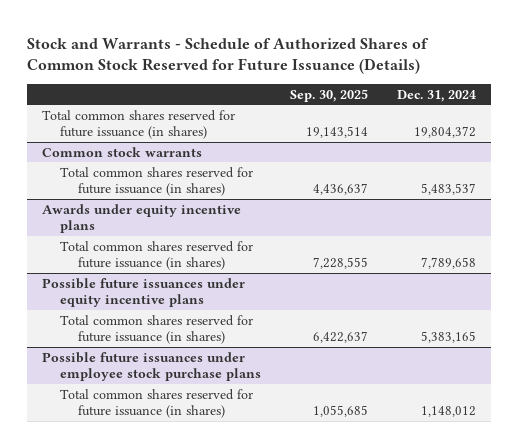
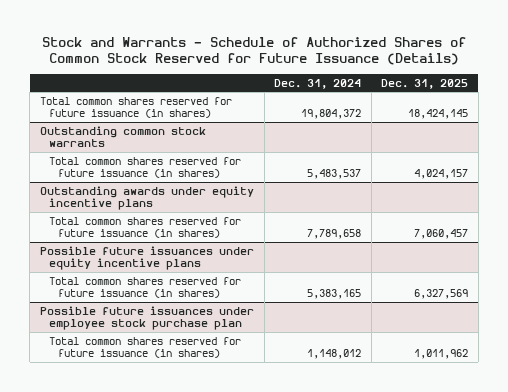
[290,88,369,102] Sep. 30, 2025 -> none
none -> [381,78,469,89] Dec. 31, 2025
[41,146,202,157] Common stock warrants -> [39,125,206,148] Outstanding common stock warrants
[41,203,241,234] Awards under equity incentive plans -> [39,185,254,211] Outstanding awards under equity incentive plans
[41,351,261,382] Possible future issuances under employee stock purchase plans -> [39,305,254,331] Possible future issuances under employee stock purchase plan

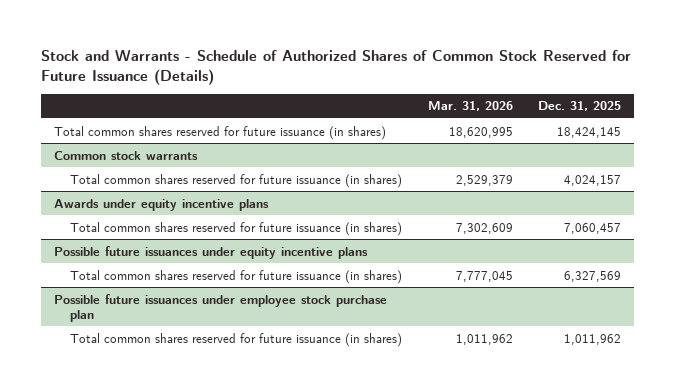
[274,78,362,89] Dec. 31, 2024 -> none
none -> [427,101,513,112] Mar. 31, 2026
[39,125,206,148] Outstanding common stock warrants -> [53,150,198,160] Common stock warrants
[39,185,254,211] Outstanding awards under equity incentive plans -> [53,198,269,211] Awards under equity incentive plans

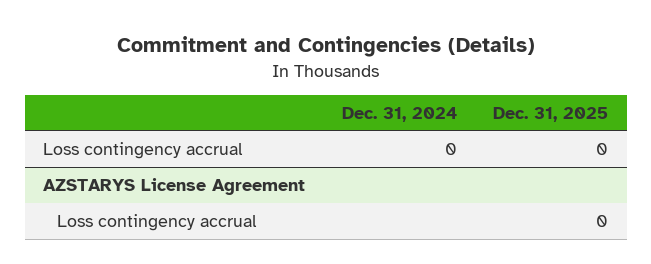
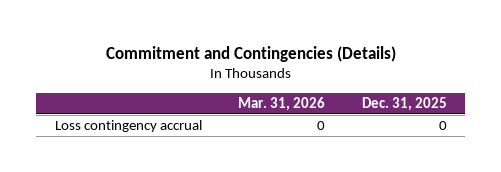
[341,106,457,122] Dec. 31, 2024 -> none
none -> [238,96,326,111] Mar. 31, 2026
[42,177,305,195] AZSTARYS License Agreement -> none
[56,213,257,231] Loss contingency accrual -> none

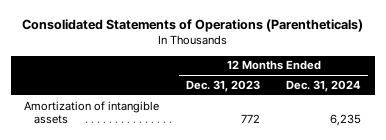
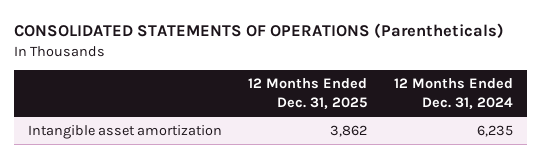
[21,18,363,32] Consolidated Statements of Operations (Parentheticals) -> [14,23,505,39] CONSOLIDATED STATEMENTS OF OPERATIONS (Parentheticals)
[185,80,260,93] Dec. 31, 2023 -> none
none -> [248,78,368,109] 12 Months Ended Dec. 31, 2025
[24,100,160,125] Amortization of intangible assets -> [27,125,222,140] Intangible asset amortization

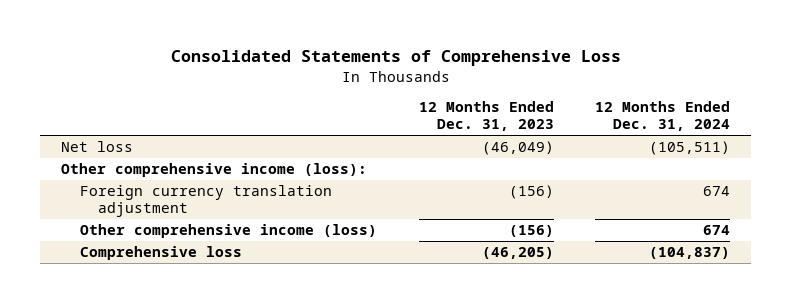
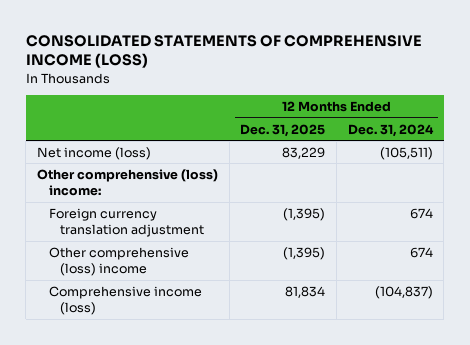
[170,50,621,67] Consolidated Statements of Comprehensive Loss -> [25,34,422,69] CONSOLIDATED STATEMENTS OF COMPREHENSIVE INCOME (LOSS)
[418,101,554,132] 12 Months Ended Dec. 31, 2023 -> none
none -> [240,123,326,137] Dec. 31, 2025
[61,141,134,153] Net loss -> [37,146,152,160] Net income (loss)
[61,163,368,178] Other comprehensive income (loss): -> [37,168,219,196] Other comprehensive (loss) income:
[79,224,377,239] Other comprehensive income (loss) -> [48,246,189,276] Other comprehensive (loss) income
[79,246,242,261] Comprehensive loss -> [48,285,202,315] Comprehensive income (loss)

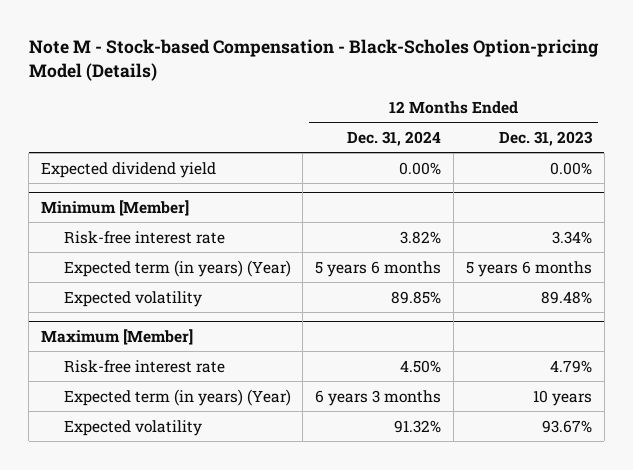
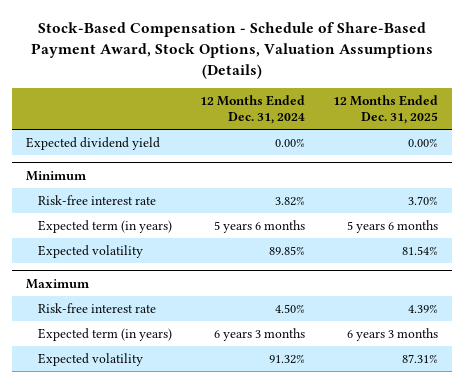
[28,38,599,81] Note M - Stock-based Compensation - Black-Scholes Option-pricing Model (Details) -> [30,21,433,79] Stock-Based Compensation - Schedule of Share-Based Payment Award, Stock Options, Valuation Assumptions (Details)
[498,130,593,146] Dec. 31, 2023 -> none
none -> [332,95,438,124] 12 Months Ended Dec. 31, 2025
[40,199,189,216] Minimum [Member] -> [26,170,88,181] Minimum
[63,259,291,277] Expected term (in years) (Year) -> [38,219,173,233] Expected term (in years)
[40,328,193,345] Maximum [Member] -> [26,278,91,289] Maximum
[63,388,291,406] Expected term (in years) (Year) -> [38,327,173,341] Expected term (in years)

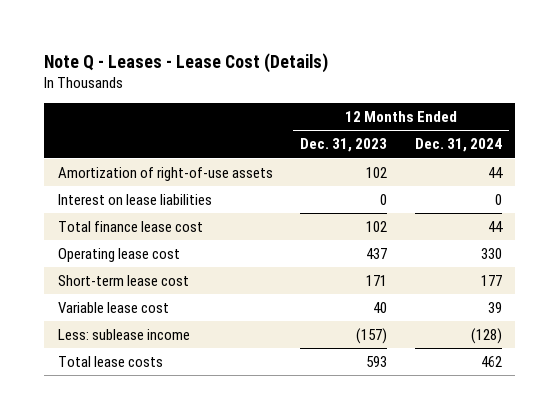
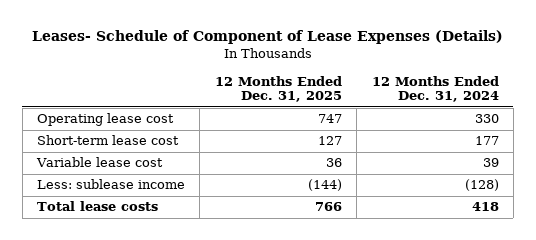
[44,52,329,73] Note Q - Leases - Lease Cost (Details) -> [31,30,503,45] Leases- Schedule of Component of Lease Expenses (Details)
[300,138,388,153] Dec. 31, 2023 -> none
none -> [214,75,342,103] 12 Months Ended Dec. 31, 2025
[57,166,273,181] Amortization of right-of-use assets -> none
[57,193,212,205] Interest on lease liabilities -> none
[57,220,203,232] Total finance lease cost -> none
[480,355,502,367] 462 -> [471,202,499,212] 418

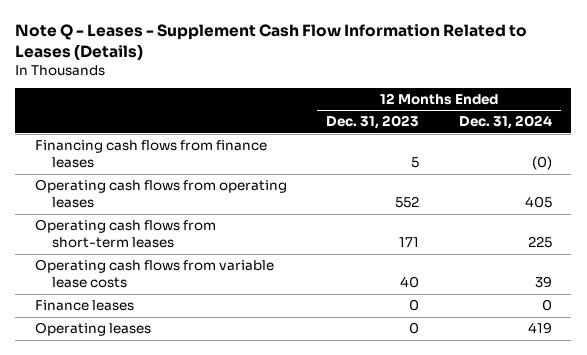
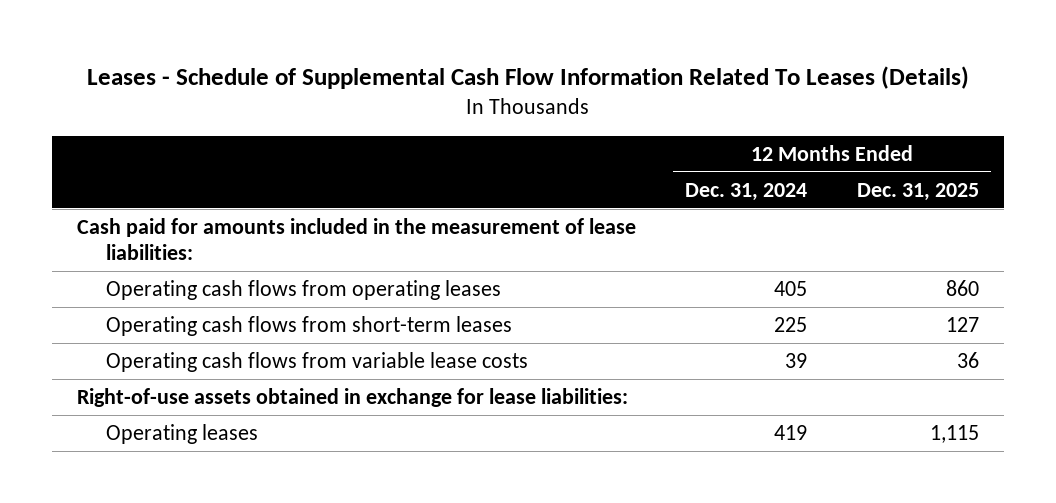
[15,24,528,60] Note Q - Leases - Supplement Cash Flow Information Related to Leases (Details) -> [86,66,969,90] Leases - Schedule of Supplemental Cash Flow Information Related To Leases (Details)
[326,115,420,130] Dec. 31, 2023 -> none
none -> [856,182,979,201] Dec. 31, 2025
[35,140,268,169] Financing cash flows from finance leases -> none
none -> [76,218,636,261] Cash paid for amounts included in the measurement of lease liabilities:
[35,300,135,312] Finance leases -> none
none -> [76,388,628,408] Right-of-use assets obtained in exchange for lease liabilities:

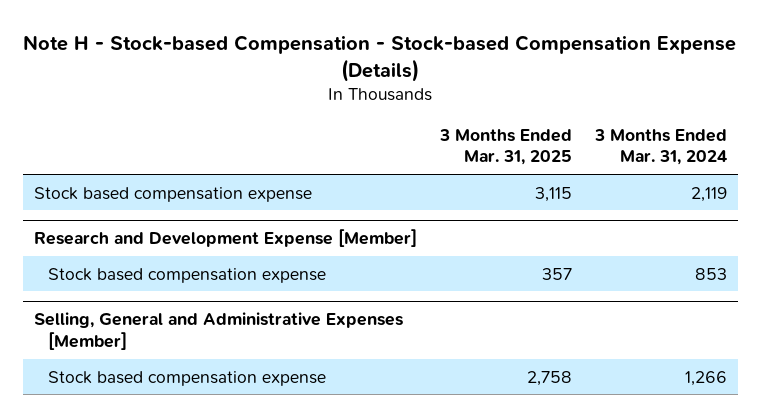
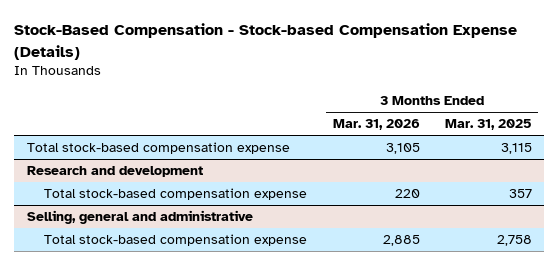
[23,34,737,82] Note H - Stock-based Compensation - Stock-based Compensation Expense (Details) -> [14,23,518,60] Stock-Based Compensation - Stock-based Compensation Expense (Details)
[593,128,727,166] 3 Months Ended Mar. 31, 2024 -> none
none -> [332,119,420,131] Mar. 31, 2026
[34,186,313,202] Stock based compensation expense -> [26,142,290,155] Total stock-based compensation expense
[34,229,418,248] Research and Development Expense [Member] -> [26,166,203,178] Research and development
[47,267,326,283] Stock based compensation expense -> [44,188,308,201] Total stock-based compensation expense
[34,312,404,351] Selling, General and Administrative Expenses [Member] -> [26,210,253,225] Selling, general and administrative
[47,370,326,386] Stock based compensation expense -> [44,234,308,247] Total stock-based compensation expense

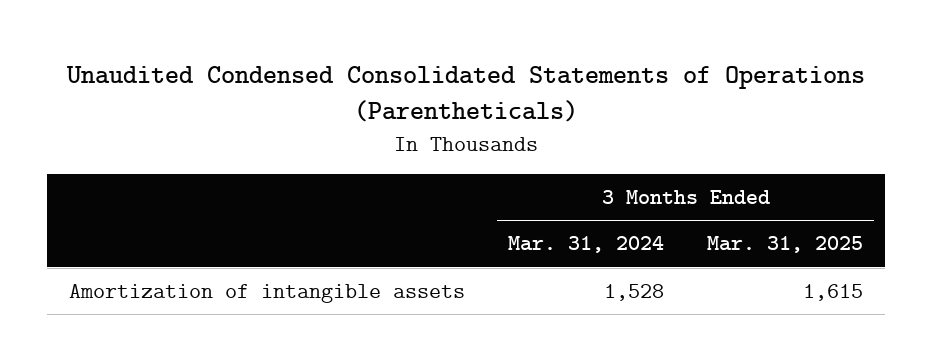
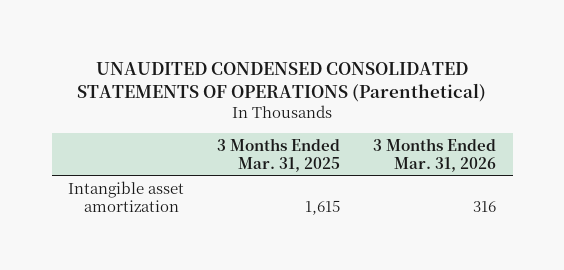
[66,66,866,123] Unaudited Condensed Consolidated Statements of Operations (Parentheticals) -> [77,61,487,103] UNAUDITED CONDENSED CONSOLIDATED STATEMENTS OF OPERATIONS (Parenthetical)
[508,236,665,254] Mar. 31, 2024 -> none
none -> [373,137,497,172] 3 Months Ended Mar. 31, 2026
[68,284,465,304] Amortization of intangible assets -> [68,180,185,212] Intangible asset amortization

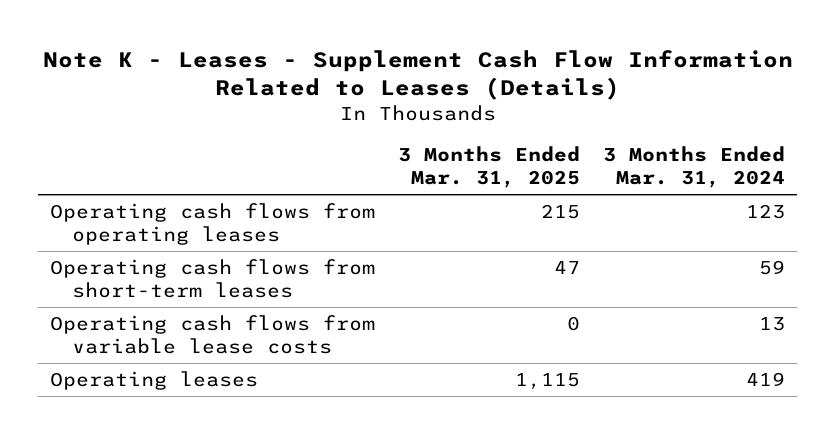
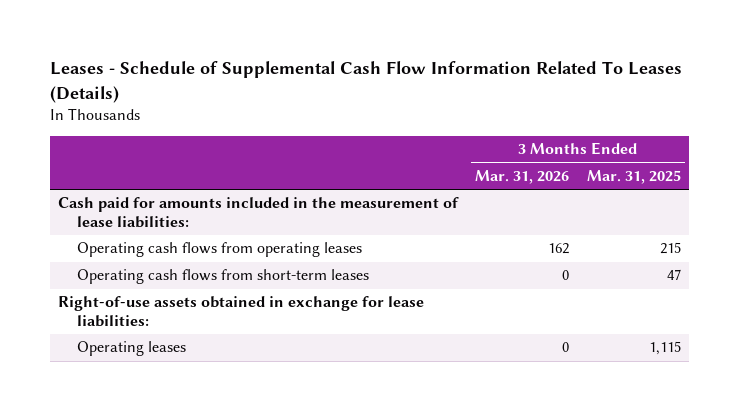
[42,49,793,101] Note K - Leases - Supplement Cash Flow Information Related to Leases (Details) -> [49,61,682,103] Leases - Schedule of Supplemental Cash Flow Information Related To Leases (Details)
[603,146,786,188] 3 Months Ended Mar. 31, 2024 -> none
none -> [475,169,570,184] Mar. 31, 2026
none -> [58,197,460,228] Cash paid for amounts included in the measurement of lease liabilities:
[49,315,375,354] Operating cash flows from variable lease costs -> none
none -> [58,296,425,327] Right-of-use assets obtained in exchange for lease liabilities:

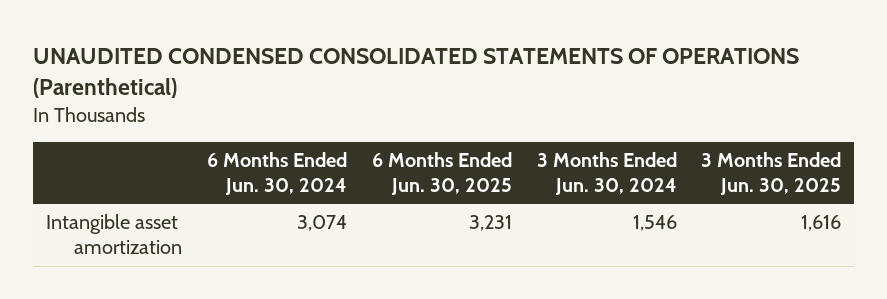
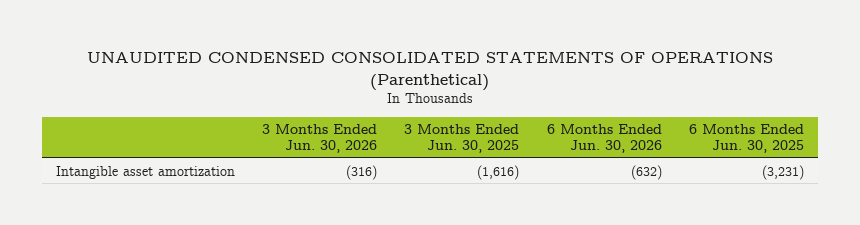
[206,151,347,195] 6 Months Ended Jun. 30, 2024 -> none
[536,151,677,195] 3 Months Ended Jun. 30, 2024 -> none
none -> [262,123,378,154] 3 Months Ended Jun. 30, 2026
none -> [546,123,662,154] 6 Months Ended Jun. 30, 2026
[468,215,512,232] 3,231 -> [762,164,805,180] (3,231)
[801,215,842,232] 1,616 -> [477,164,520,180] (1,616)

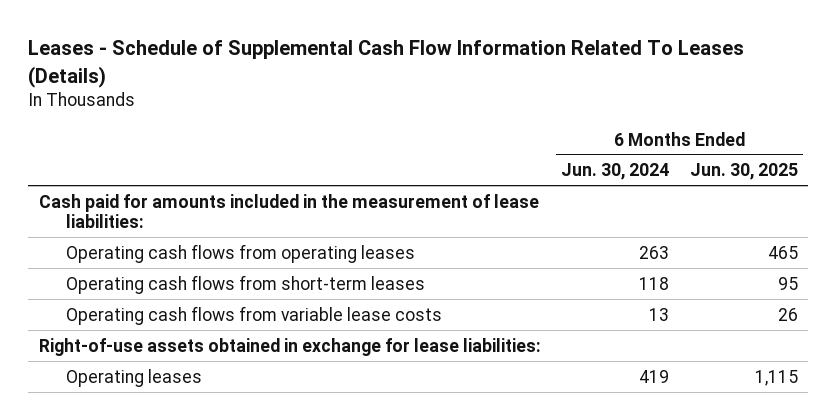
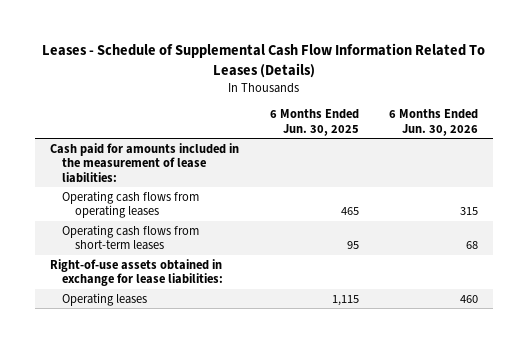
[561,163,670,181] Jun. 30, 2024 -> none
none -> [389,109,479,137] 6 Months Ended Jun. 30, 2026
[66,305,443,325] Operating cash flows from variable lease costs -> none

